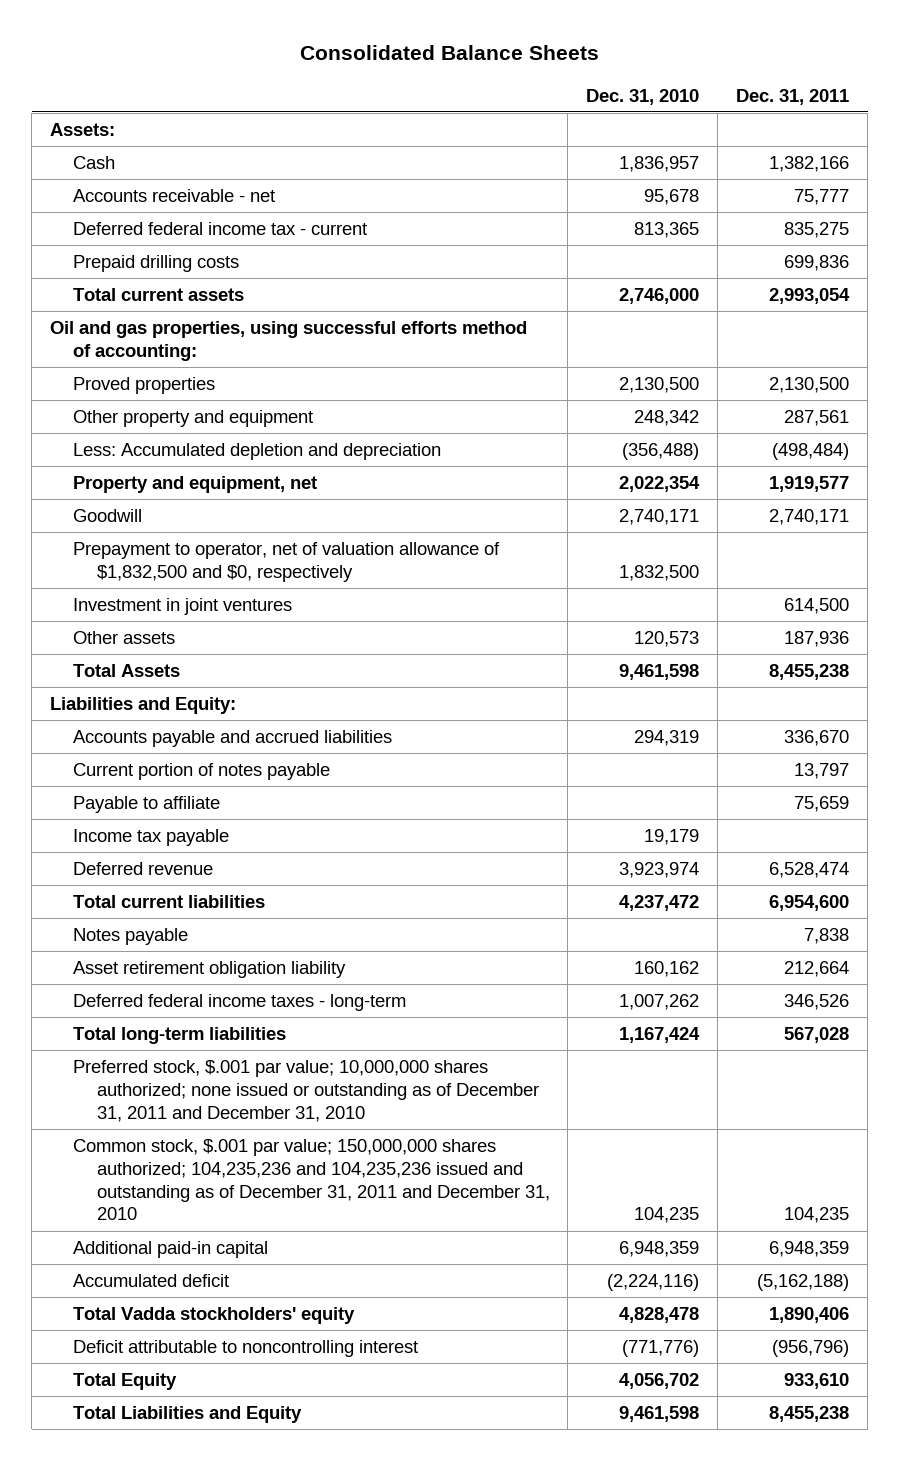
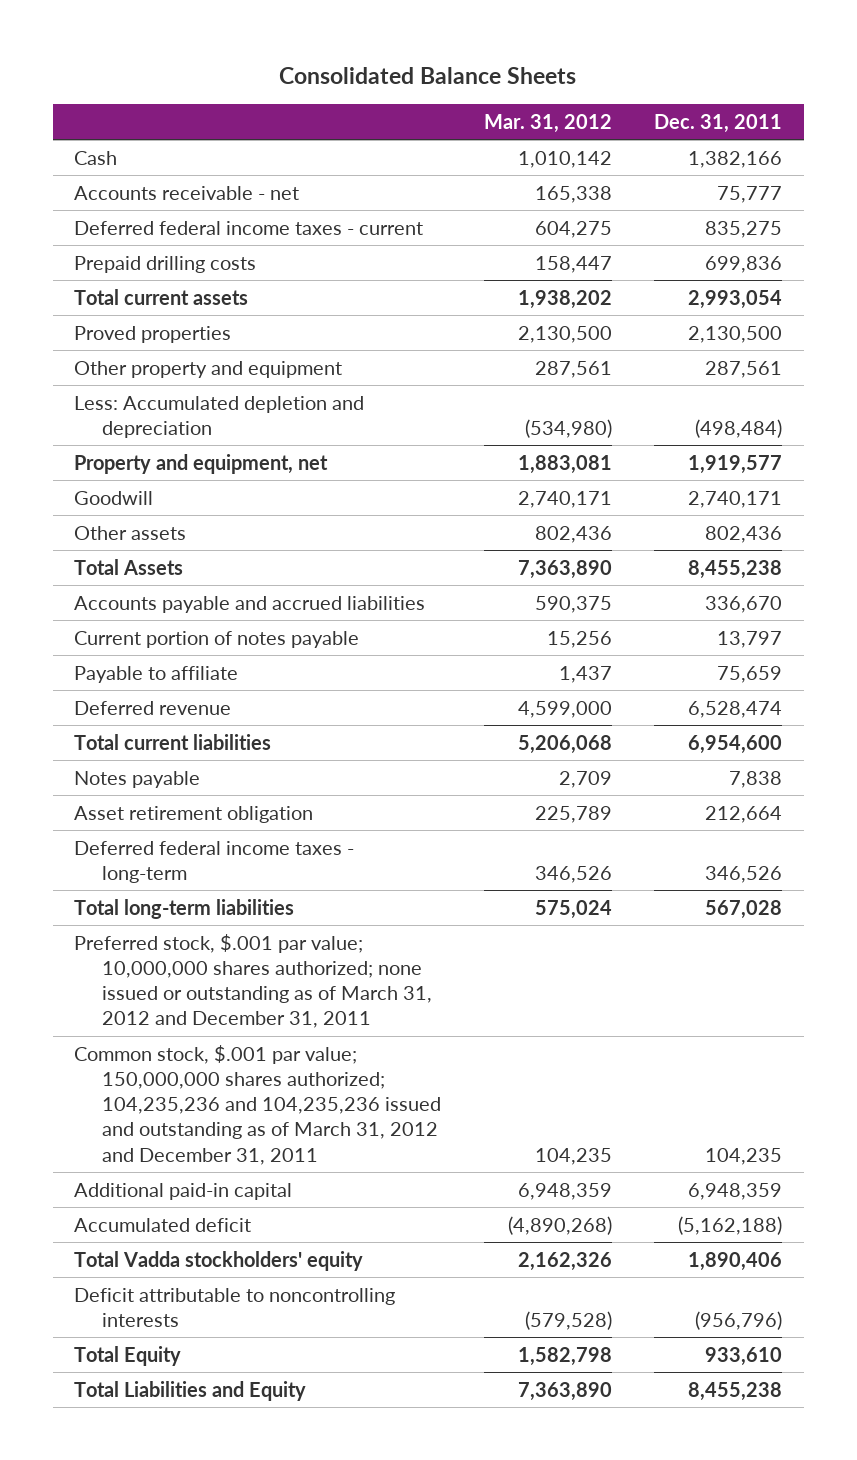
[586,88,700,105] Dec. 31, 2010 -> none
none -> [483,113,612,133] Mar. 31, 2012
[50,122,116,136] Assets: -> none
[73,221,368,235] Deferred federal income tax - current -> [74,220,424,235] Deferred federal income taxes - current
[50,320,528,361] Oil and gas properties, using successful efforts method of accounting: -> none
[73,541,501,582] Prepayment to operator, net of valuation allowance of $1,832,500 and $0, respectively -> none
[73,597,293,615] Investment in joint ventures -> none
[784,630,850,647] 187,936 -> [705,525,783,543] 802,436
[50,696,237,714] Liabilities and Equity: -> none
[73,828,230,846] Income tax payable -> none
[73,960,347,978] Asset retirement obligation liability -> [74,805,314,823] Asset retirement obligation
[73,1059,539,1122] Preferred stock, $.001 par value; 10,000,000 shares authorized; none issued or outstanding as of December 31, 2011 and December 31, 2010 -> [74,933,433,1029] Preferred stock, $.001 par value; 10,000,000 shares authorized; none issued or outstanding as of March 31, 2012 and December 31, 2011
[73,1138,550,1221] Common stock, $.001 par value; 150,000,000 shares authorized; 104,235,236 and 104,235,236 issued and outstanding as of December 31, 2011 and December 31, 2010 -> [74,1044,442,1165] Common stock, $.001 par value; 150,000,000 shares authorized; 104,235,236 and 104,235,236 issued and outstanding as of March 31, 2012 and December 31, 2011
[73,1339,419,1357] Deficit attributable to noncontrolling interest -> [74,1287,396,1327] Deficit attributable to noncontrolling interests

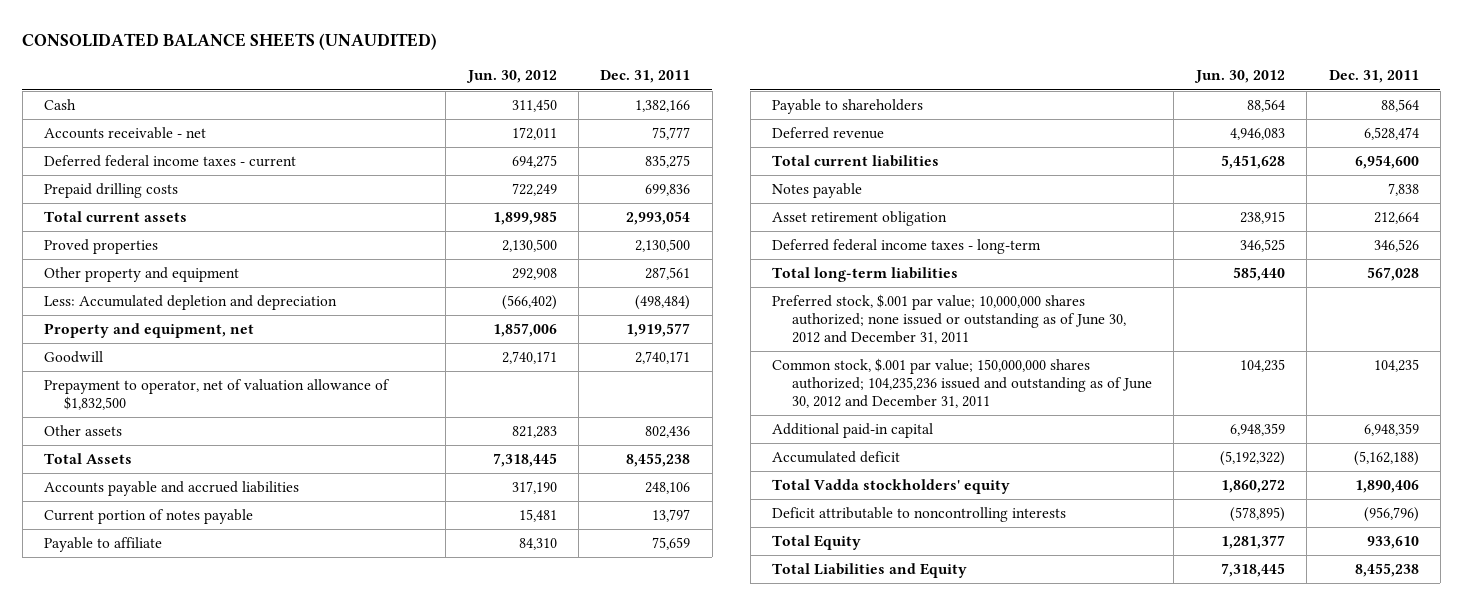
[279,66,577,84] Consolidated Balance Sheets -> [22,33,438,51] CONSOLIDATED BALANCE SHEETS (UNAUDITED)
[483,113,612,133] Mar. 31, 2012 -> none
none -> [465,70,557,84] Jun. 30, 2012
none -> [44,379,391,410] Prepayment to operator, net of valuation allowance of $1,832,500
[705,595,783,613] 336,670 -> [645,482,691,495] 248,106
none -> [772,99,924,115] Payable to shareholders
[74,933,433,1029] Preferred stock, $.001 par value; 10,000,000 shares authorized; none issued or outstanding as of March 31, 2012 and December 31, 2011 -> [772,294,1127,344] Preferred stock, $.001 par value; 10,000,000 shares authorized; none issued or outstanding as of June 30, 2012 and December 31, 2011
[74,1044,442,1165] Common stock, $.001 par value; 150,000,000 shares authorized; 104,235,236 and 104,235,236 issued and outstanding as of March 31, 2012 and December 31, 2011 -> [772,358,1153,408] Common stock, $.001 par value; 150,000,000 shares authorized; 104,235,236 issued and outstanding as of June 30, 2012 and December 31, 2011

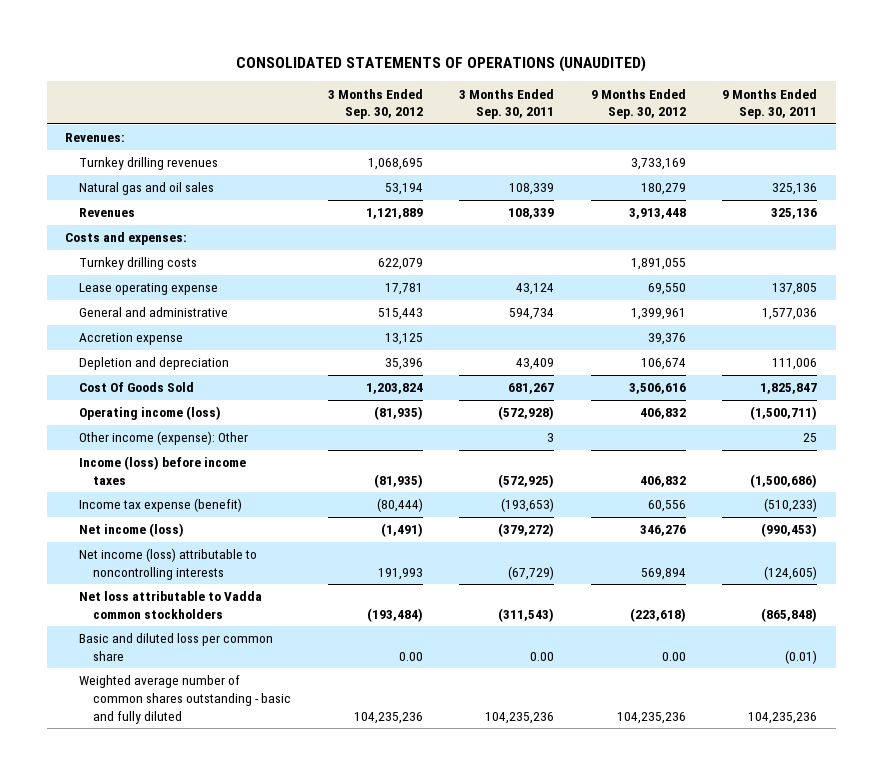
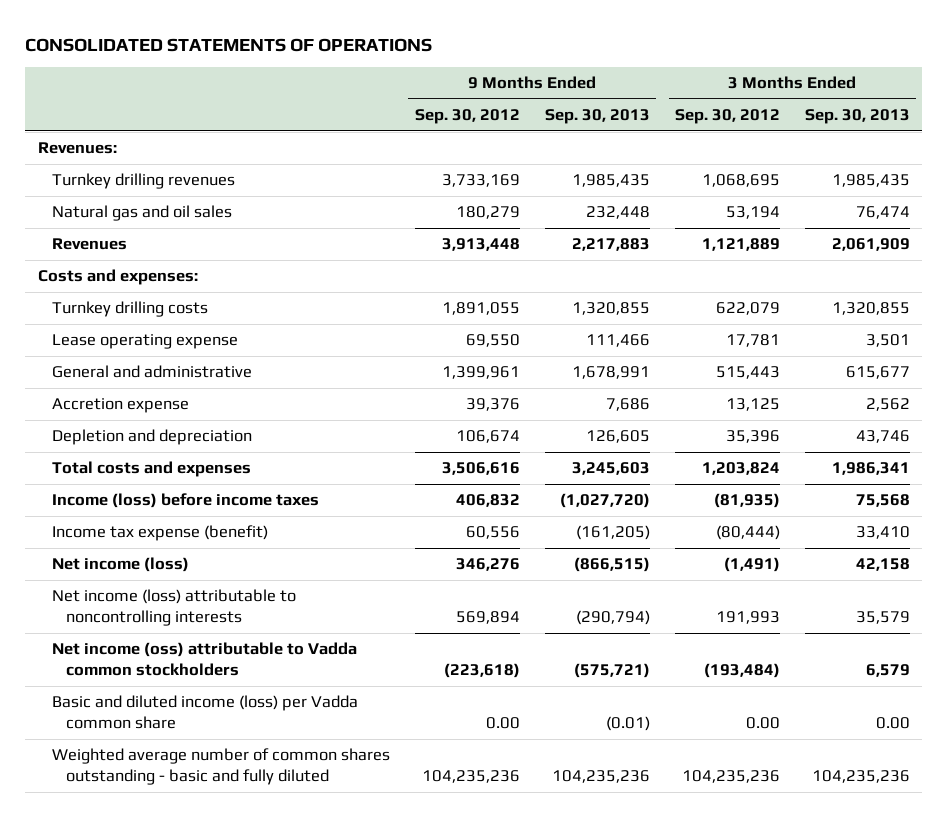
[236,55,647,72] CONSOLIDATED STATEMENTS OF OPERATIONS (UNAUDITED) -> [25,37,433,52] CONSOLIDATED STATEMENTS OF OPERATIONS
[459,88,555,120] 3 Months Ended Sep. 30, 2011 -> none
[722,88,818,120] 9 Months Ended Sep. 30, 2011 -> none
none -> [544,109,650,125] Sep. 30, 2013
none -> [804,109,910,125] Sep. 30, 2013
[78,406,221,421] Operating income (loss) -> none
[78,431,248,446] Other income (expense): Other -> none
[78,382,194,393] Cost Of Goods Sold -> [51,461,251,478] Total costs and expenses
[78,591,262,619] Net loss attributable to Vadda common stockholders -> [51,642,357,676] Net income (oss) attributable to Vadda common stockholders
[78,633,273,661] Basic and diluted loss per common share -> [51,695,358,729] Basic and diluted income (loss) per Vadda common share

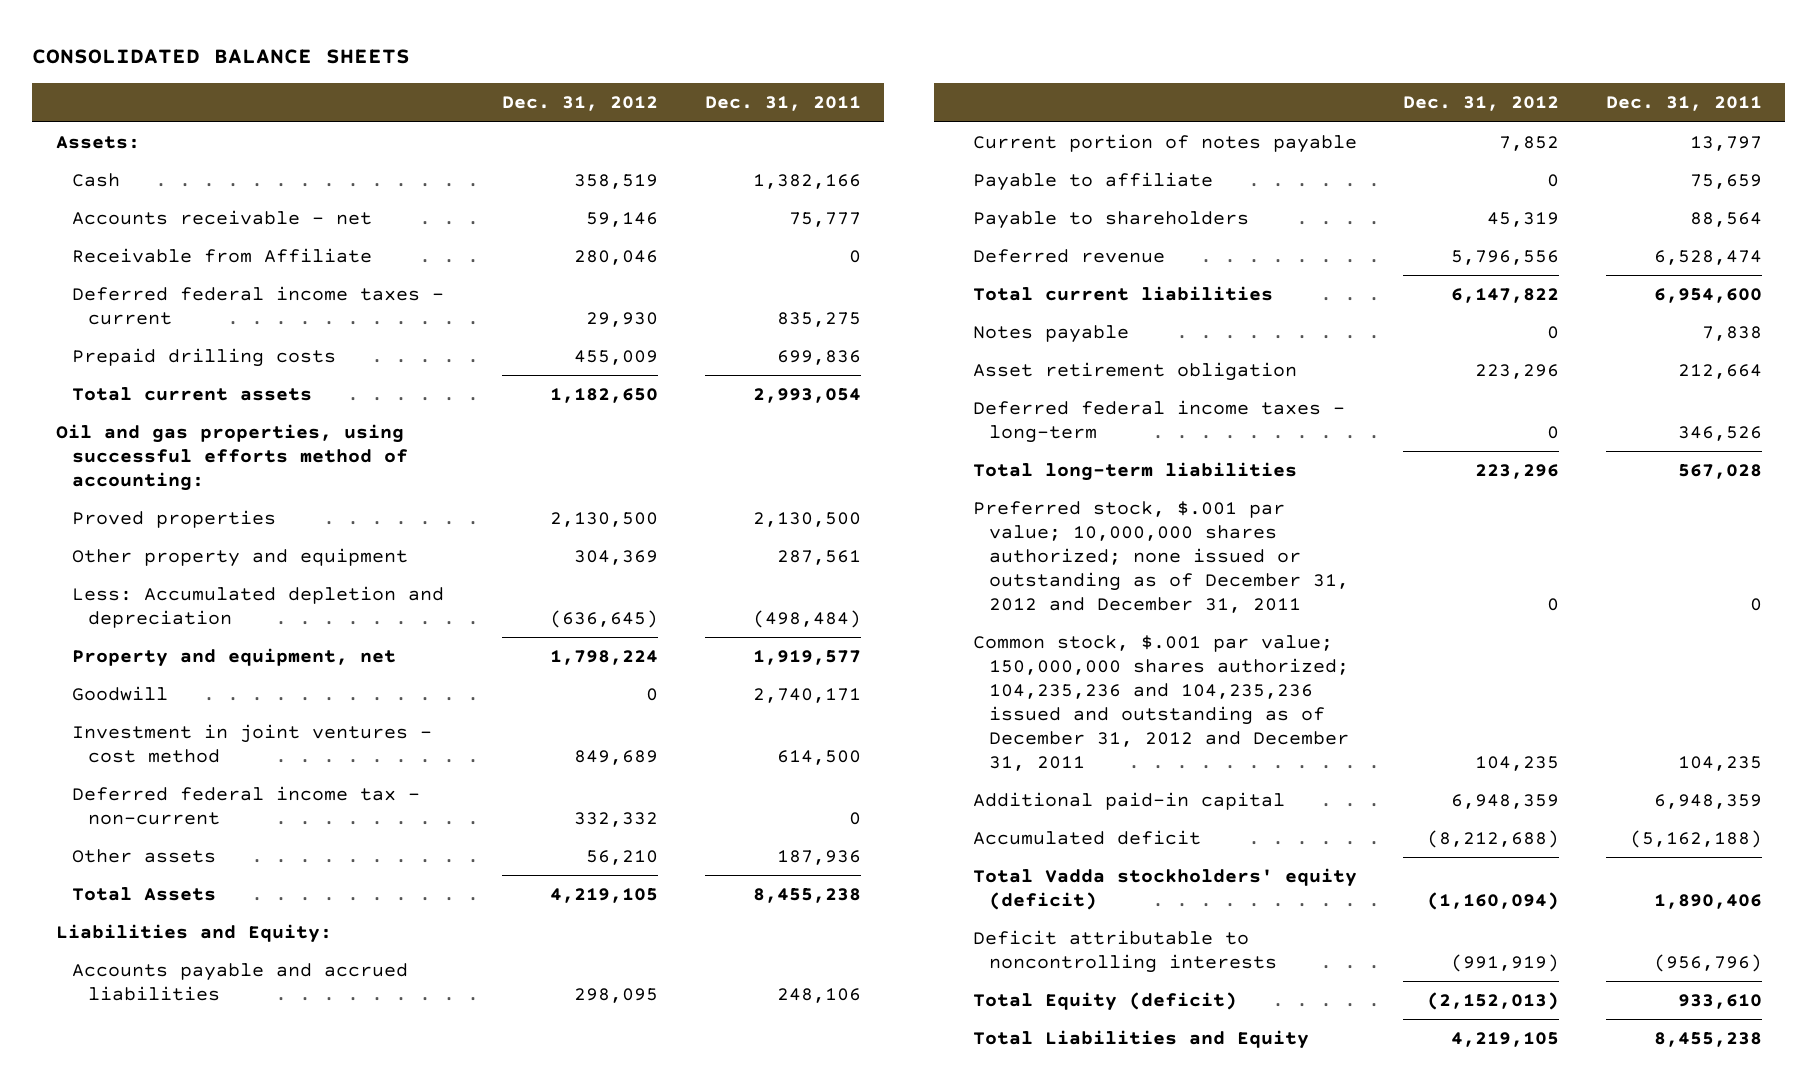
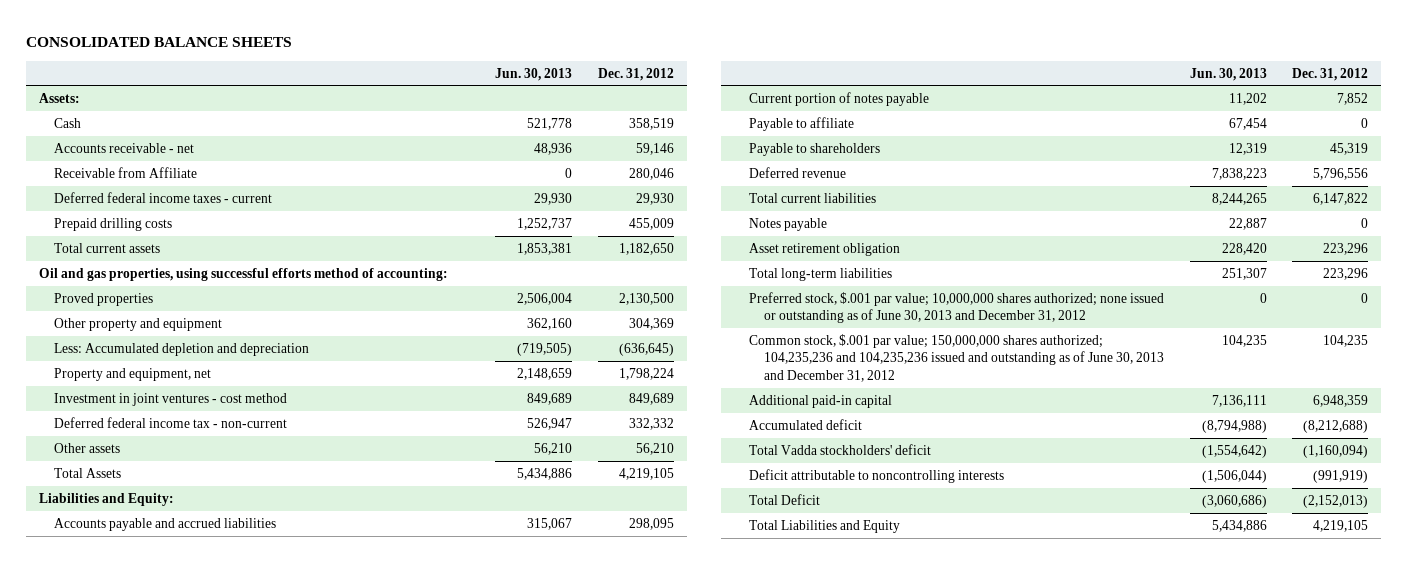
[704,96,861,112] Dec. 31, 2011 -> none
none -> [495,67,573,81] Jun. 30, 2013
[71,686,168,702] Goodwill -> none
[973,400,1346,444] Deferred federal income taxes - long-term -> none
[973,501,1350,614] Preferred stock, $.001 par value; 10,000,000 shares authorized; none issued or outstanding as of December 31, 2012 and December 31, 2011 -> [748,291,1164,324] Preferred stock, $.001 par value; 10,000,000 shares authorized; none issued or outstanding as of June 30, 2013 and December 31, 2012
[973,635,1350,772] Common stock, $.001 par value; 150,000,000 shares authorized; 104,235,236 and 104,235,236 issued and outstanding as of December 31, 2012 and December 31, 2011 -> [748,333,1165,382] Common stock, $.001 par value; 150,000,000 shares authorized; 104,235,236 and 104,235,236 issued and outstanding as of June 30, 2013 and December 31, 2012
[973,868,1358,911] Total Vadda stockholders' equity (deficit) -> [748,443,931,455] Total Vadda stockholders' deficit
[973,992,1238,1012] Total Equity (deficit) -> [748,493,820,505] Total Deficit

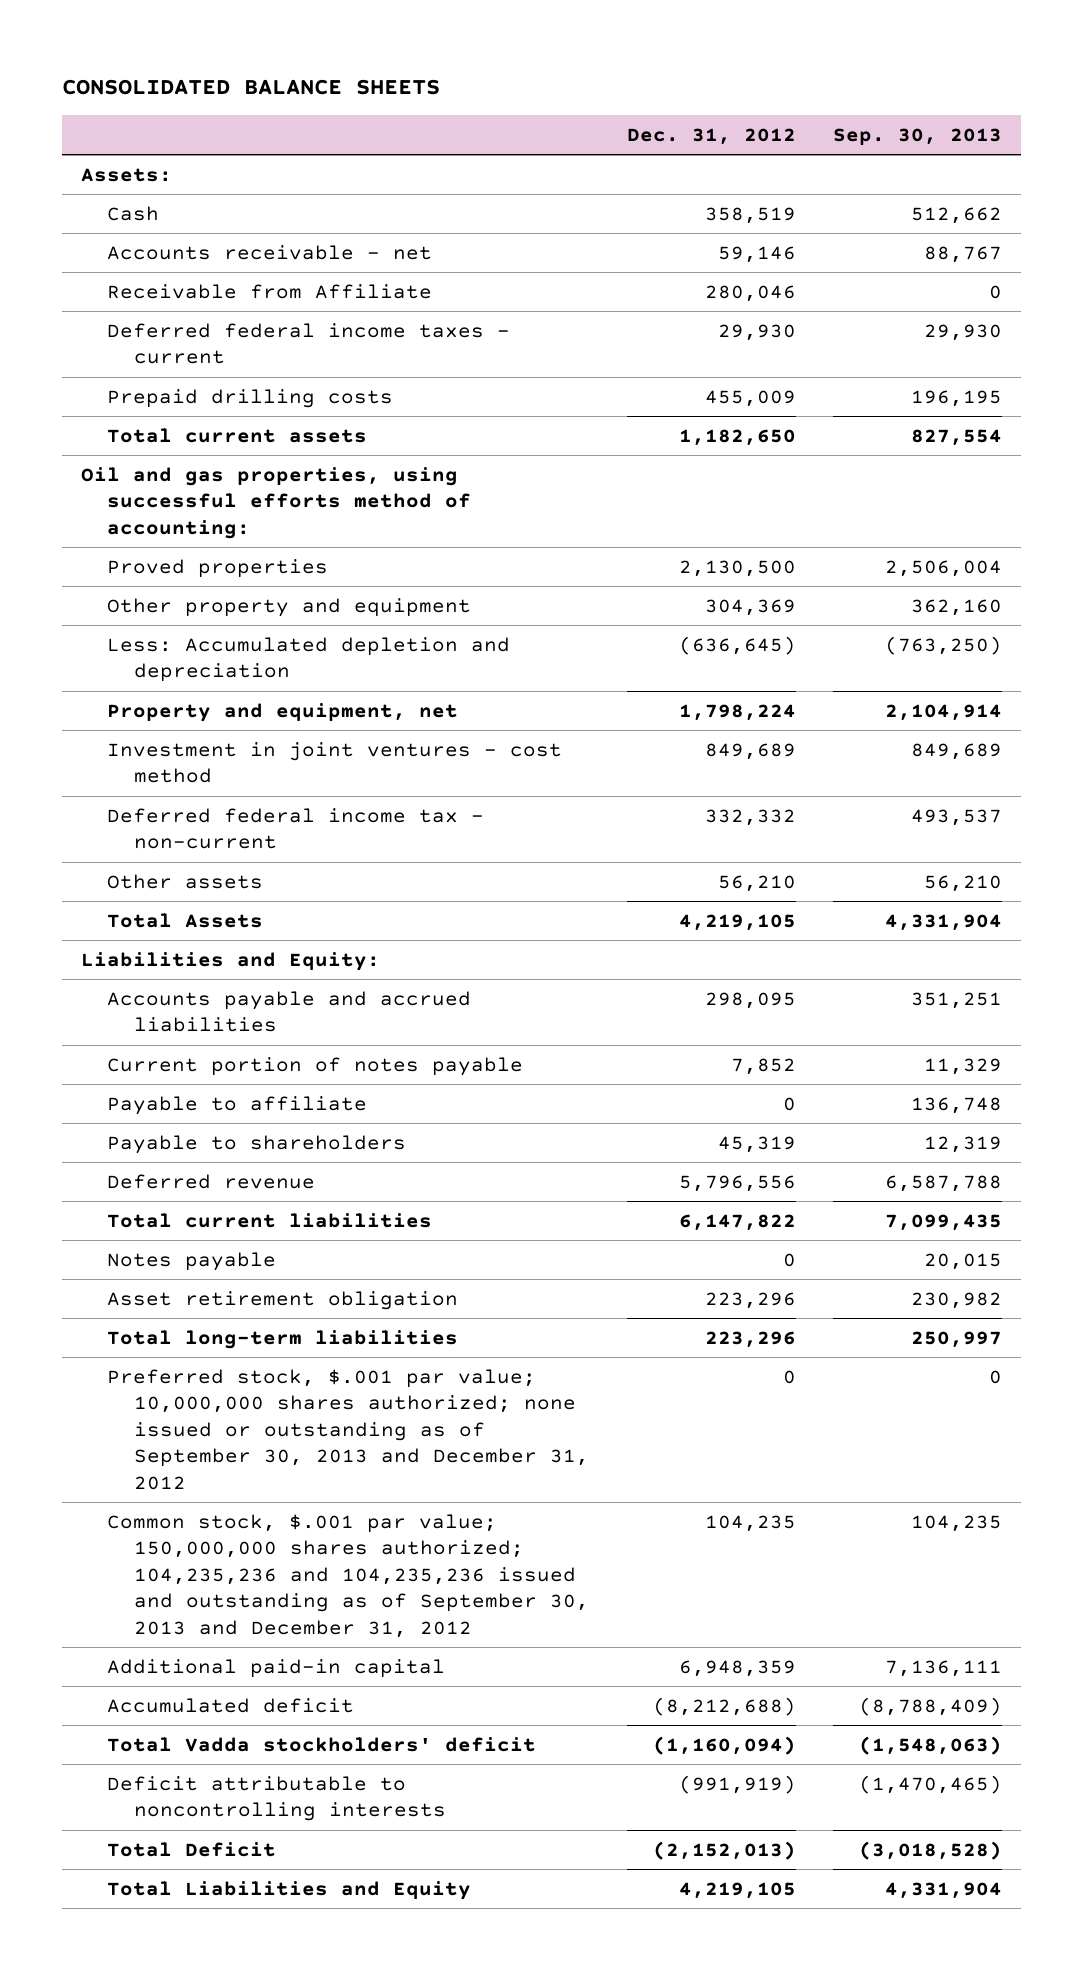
[495,67,573,81] Jun. 30, 2013 -> none
none -> [833,127,1003,145] Sep. 30, 2013
[748,291,1164,324] Preferred stock, $.001 par value; 10,000,000 shares authorized; none issued or outstanding as of June 30, 2013 and December 31, 2012 -> [107,1368,589,1491] Preferred stock, $.001 par value; 10,000,000 shares authorized; none issued or outstanding as of September 30, 2013 and December 31, 2012
[748,333,1165,382] Common stock, $.001 par value; 150,000,000 shares authorized; 104,235,236 and 104,235,236 issued and outstanding as of June 30, 2013 and December 31, 2012 -> [107,1513,589,1639] Common stock, $.001 par value; 150,000,000 shares authorized; 104,235,236 and 104,235,236 issued and outstanding as of September 30, 2013 and December 31, 2012

